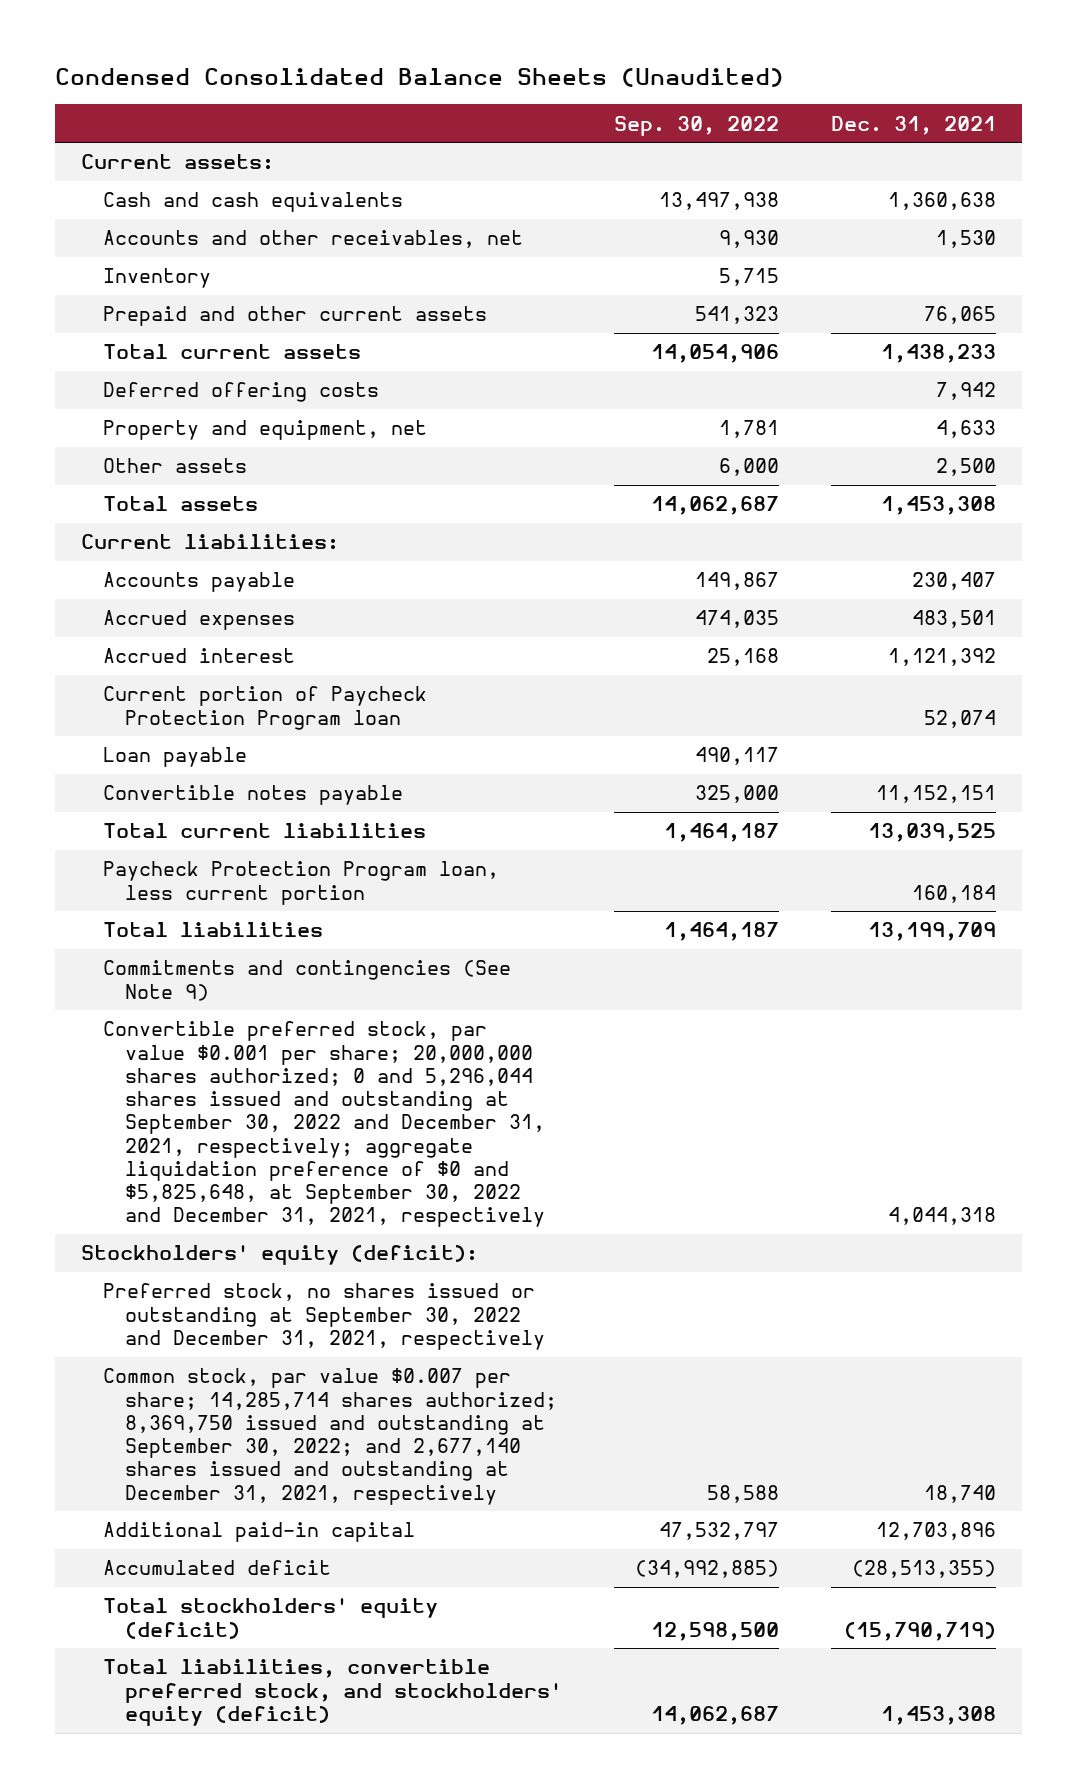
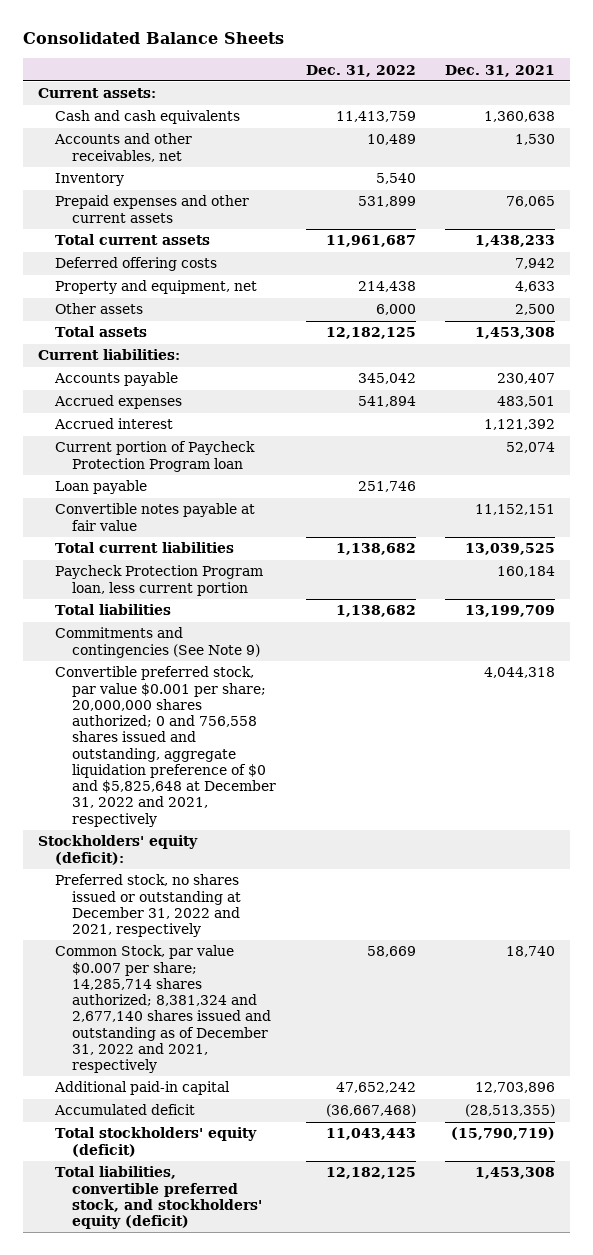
[54,67,784,87] Condensed Consolidated Balance Sheets (Unaudited) -> [23,32,285,45] Consolidated Balance Sheets
[614,115,780,136] Sep. 30, 2022 -> none
none -> [305,64,416,77] Dec. 31, 2022
[102,306,487,327] Prepaid and other current assets -> [55,195,250,223] Prepaid expenses and other current assets
[102,785,403,806] Convertible notes payable -> [55,503,256,531] Convertible notes payable at fair value
[102,1021,546,1228] Convertible preferred stock, par value $0.001 per share; 20,000,000 shares authorized; 0 and 5,296,044 shares issued and outstanding at September 30, 2022 and December 31, 2021, respectively; aggregate liquidation preference of $0 and $5,825,648, at September 30, 2022 and December 31, 2021, respectively -> [55,666,277,827] Convertible preferred stock, par value $0.001 per share; 20,000,000 shares authorized; 0 and 756,558 shares issued and outstanding, aggregate liquidation preference of $0 and $5,825,648 at December 31, 2022 and 2021, respectively
[102,1283,546,1350] Preferred stock, no shares issued or outstanding at September 30, 2022 and December 31, 2021, respectively -> [55,874,242,938] Preferred stock, no shares issued or outstanding at December 31, 2022 and 2021, respectively
[102,1368,558,1505] Common stock, par value $0.007 per share; 14,285,714 shares authorized; 8,369,750 issued and outstanding at September 30, 2022; and 2,677,140 shares issued and outstanding at December 31, 2021, respectively -> [55,945,272,1074] Common Stock, par value $0.007 per share; 14,285,714 shares authorized; 8,381,324 and 2,677,140 shares issued and outstanding as of December 31, 2022 and 2021, respectively

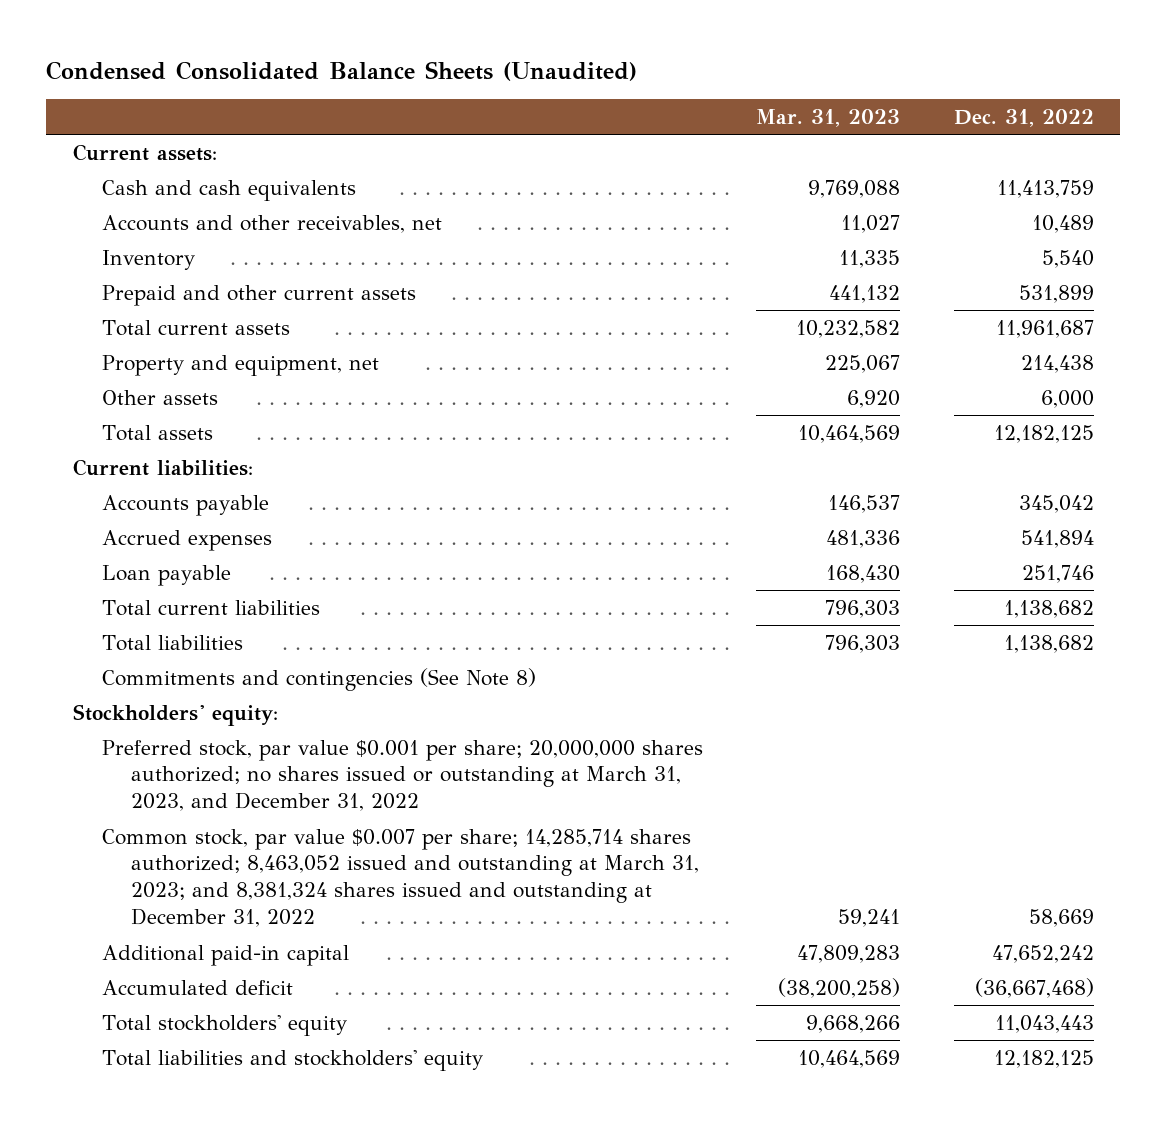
[23,32,285,45] Consolidated Balance Sheets -> [46,60,638,81] Condensed Consolidated Balance Sheets (Unaudited)
[445,64,556,77] Dec. 31, 2021 -> none
none -> [756,108,901,127] Mar. 31, 2023
[55,195,250,223] Prepaid expenses and other current assets -> [102,284,417,306] Prepaid and other current assets
[55,257,218,272] Deferred offering costs -> none
[54,418,174,430] Accrued interest -> none
[55,441,256,472] Current portion of Paycheck Protection Program loan -> none
[55,503,256,531] Convertible notes payable at fair value -> none
[55,565,264,596] Paycheck Protection Program loan, less current portion -> none
[55,666,277,827] Convertible preferred stock, par value $0.001 per share; 20,000,000 shares authorized; 0 and 756,558 shares issued and outstanding, aggregate liquidation preference of $0 and $5,825,648 at December 31, 2022 and 2021, respectively -> none
[55,627,261,658] Commitments and contingencies (See Note 9) -> [102,667,537,691] Commitments and contingencies (See Note 8)
[37,835,198,865] Stockholders' equity (deficit): -> [73,703,279,726] Stockholders' equity:
[55,874,242,938] Preferred stock, no shares issued or outstanding at December 31, 2022 and 2021, respectively -> [102,739,704,812] Preferred stock, par value $0.001 per share; 20,000,000 shares authorized; no shares issued or outstanding at March 31, 2023, and December 31, 2022
[55,945,272,1074] Common Stock, par value $0.007 per share; 14,285,714 shares authorized; 8,381,324 and 2,677,140 shares issued and outstanding as of December 31, 2022 and 2021, respectively -> [102,828,700,928] Common stock, par value $0.007 per share; 14,285,714 shares authorized; 8,463,052 issued and outstanding at March 31, 2023; and 8,381,324 shares issued and outstanding at December 31, 2022
[55,1127,258,1157] Total stockholders' equity (deficit) -> [102,1014,348,1036] Total stockholders' equity
[55,1166,263,1230] Total liabilities, convertible preferred stock, and stockholders' equity (deficit) -> [102,1049,484,1071] Total liabilities and stockholders' equity

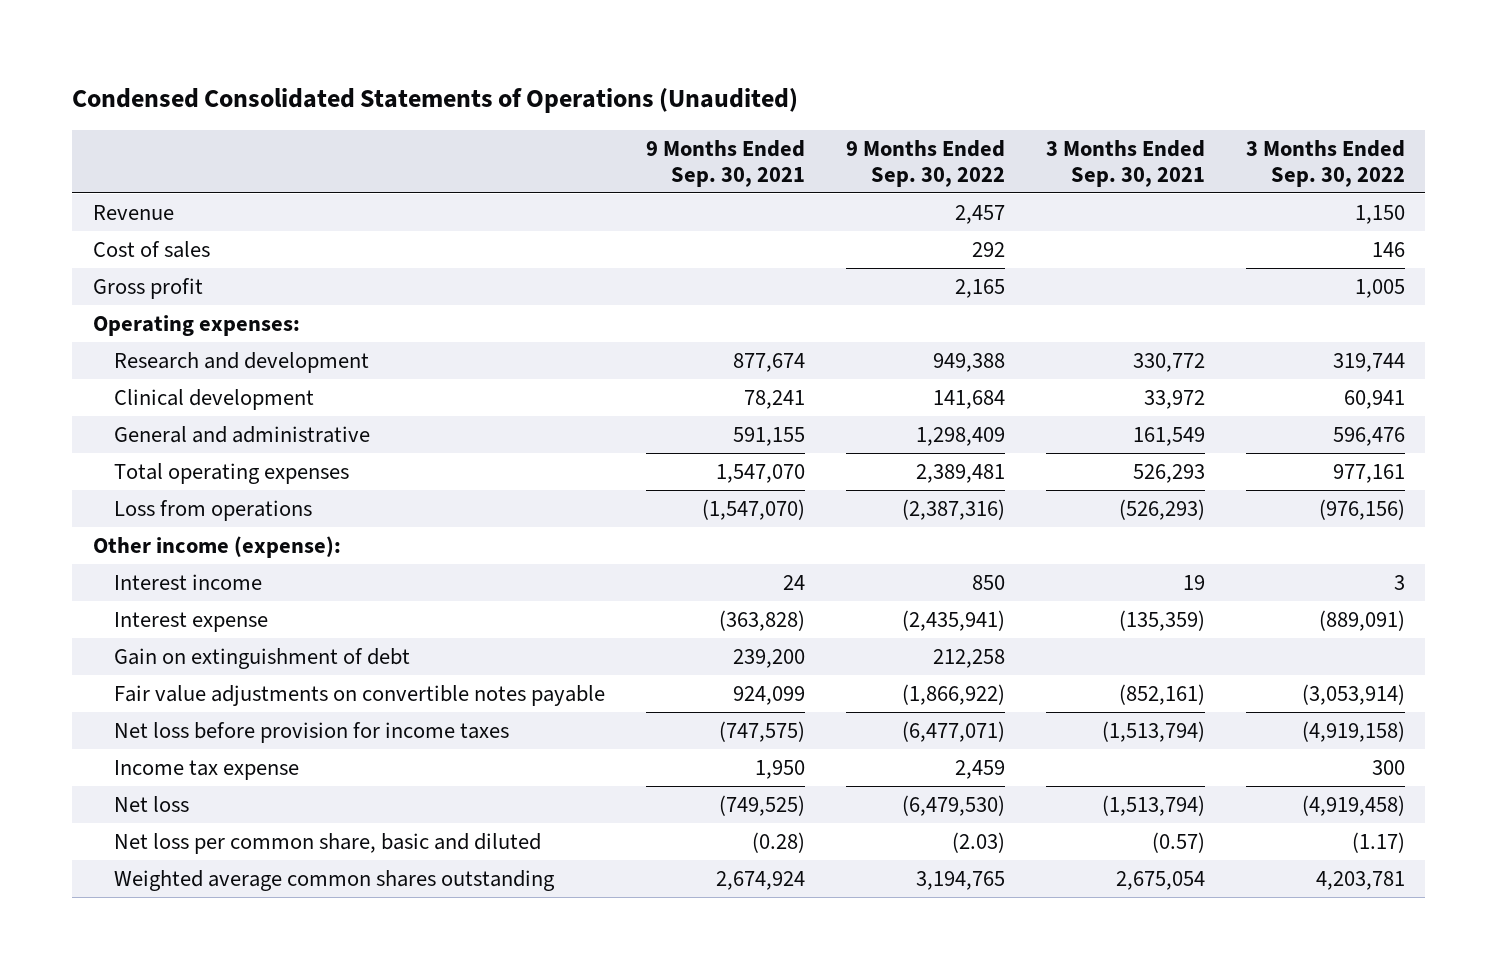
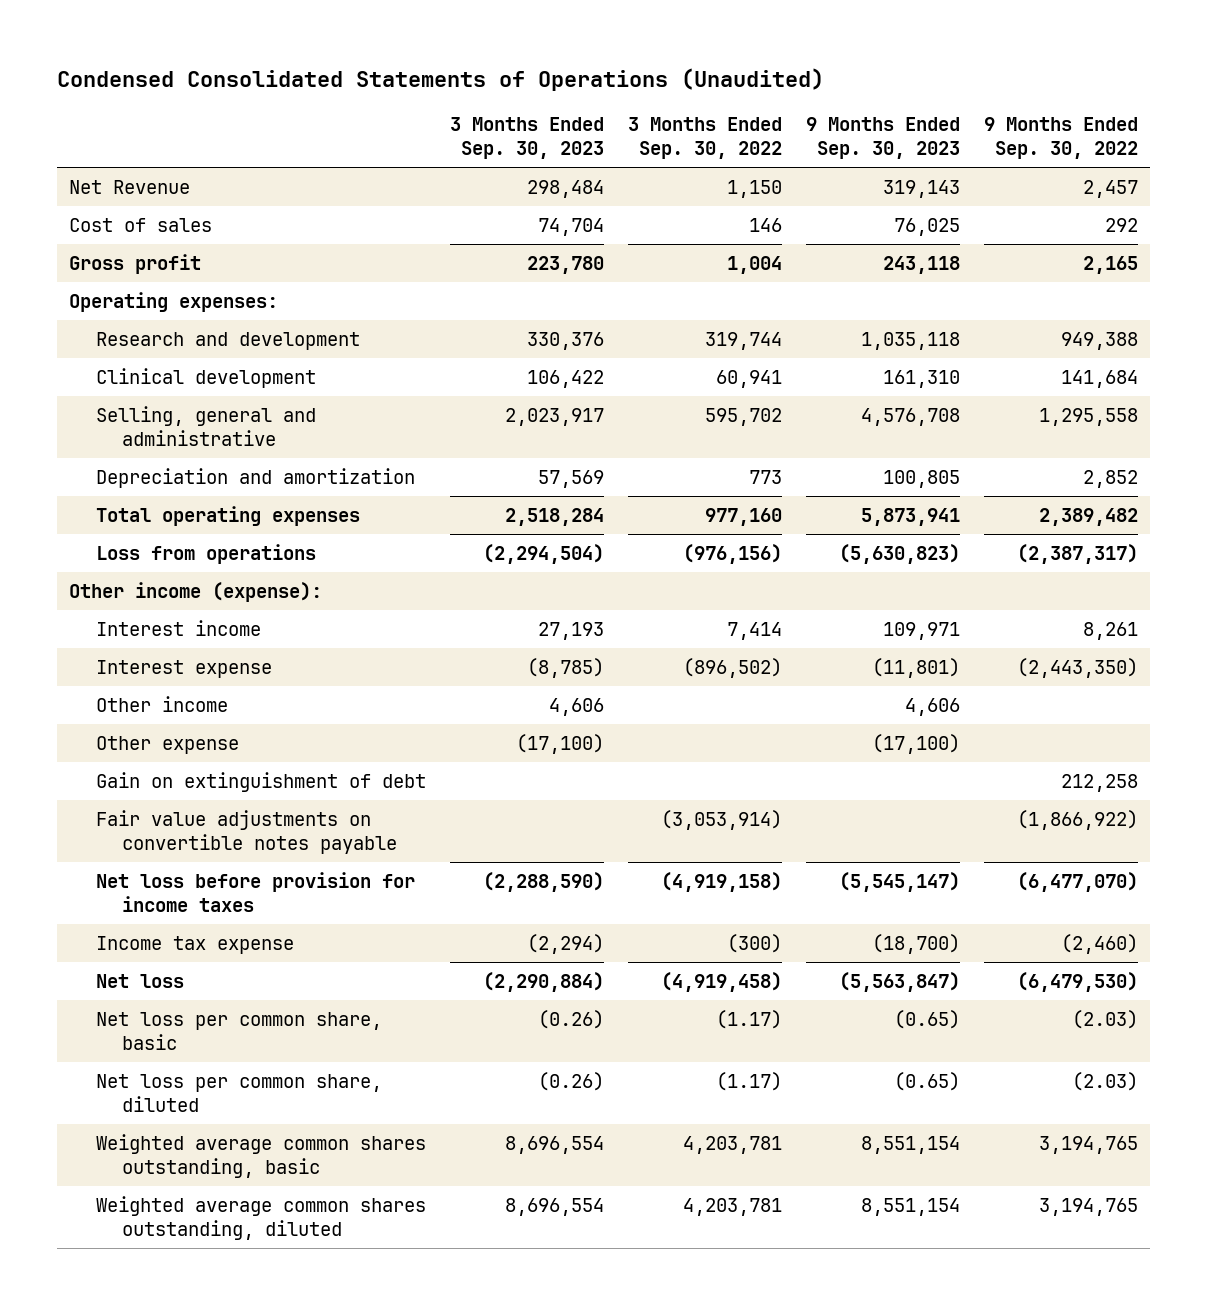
[645,139,805,187] 9 Months Ended Sep. 30, 2021 -> none
[1045,139,1205,187] 3 Months Ended Sep. 30, 2021 -> none
none -> [449,117,604,160] 3 Months Ended Sep. 30, 2023
none -> [805,117,960,160] 9 Months Ended Sep. 30, 2023
[92,205,174,221] Revenue -> [69,179,191,194] Net Revenue
[1354,279,1405,299] 1,005 -> [726,255,782,274] 1,004
[113,426,370,444] General and administrative -> [95,405,316,446] Selling, general and administrative
[915,427,1005,447] 1,298,409 -> [1038,407,1138,426] 1,295,558
[1332,427,1405,447] 596,476 -> [704,407,782,426] 595,702
none -> [95,467,415,488] Depreciation and amortization
[915,464,1005,484] 2,389,481 -> [1038,507,1138,526] 2,389,482
[1332,464,1405,484] 977,161 -> [704,507,782,526] 977,160
[901,499,1005,521] (2,387,316) -> [1016,543,1138,564] (2,387,317)
[971,575,1005,591] 850 -> [1082,621,1138,640] 8,261
[1393,575,1405,591] 3 -> [726,621,782,640] 7,414
[901,610,1005,632] (2,435,941) -> [1016,657,1138,678] (2,443,350)
[1318,610,1405,632] (889,091) -> [682,657,782,678] (896,502)
none -> [95,695,228,712] Other income
none -> [95,735,239,754] Other expense
[901,721,1005,743] (6,477,071) -> [1016,871,1138,892] (6,477,070)
[954,760,1005,780] 2,459 -> [1060,933,1138,954] (2,460)
[1371,760,1405,776] 300 -> [726,933,782,953] (300)
[113,833,541,855] Net loss per common share, basic and diluted -> [95,1011,382,1050] Net loss per common share, basic
none -> [95,1073,382,1112] Net loss per common share, diluted
[113,870,555,892] Weighted average common shares outstanding -> [95,1133,426,1178] Weighted average common shares outstanding, basic
none -> [95,1195,426,1240] Weighted average common shares outstanding, diluted

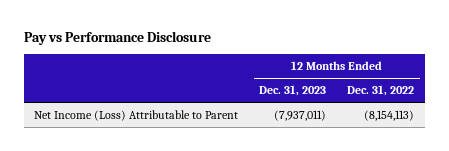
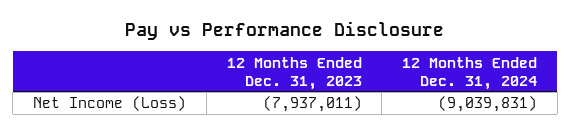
[347,85,415,97] Dec. 31, 2022 -> none
none -> [402,56,538,90] 12 Months Ended Dec. 31, 2024
[34,110,239,122] Net Income (Loss) Attributable to Parent -> [32,96,186,112] Net Income (Loss)

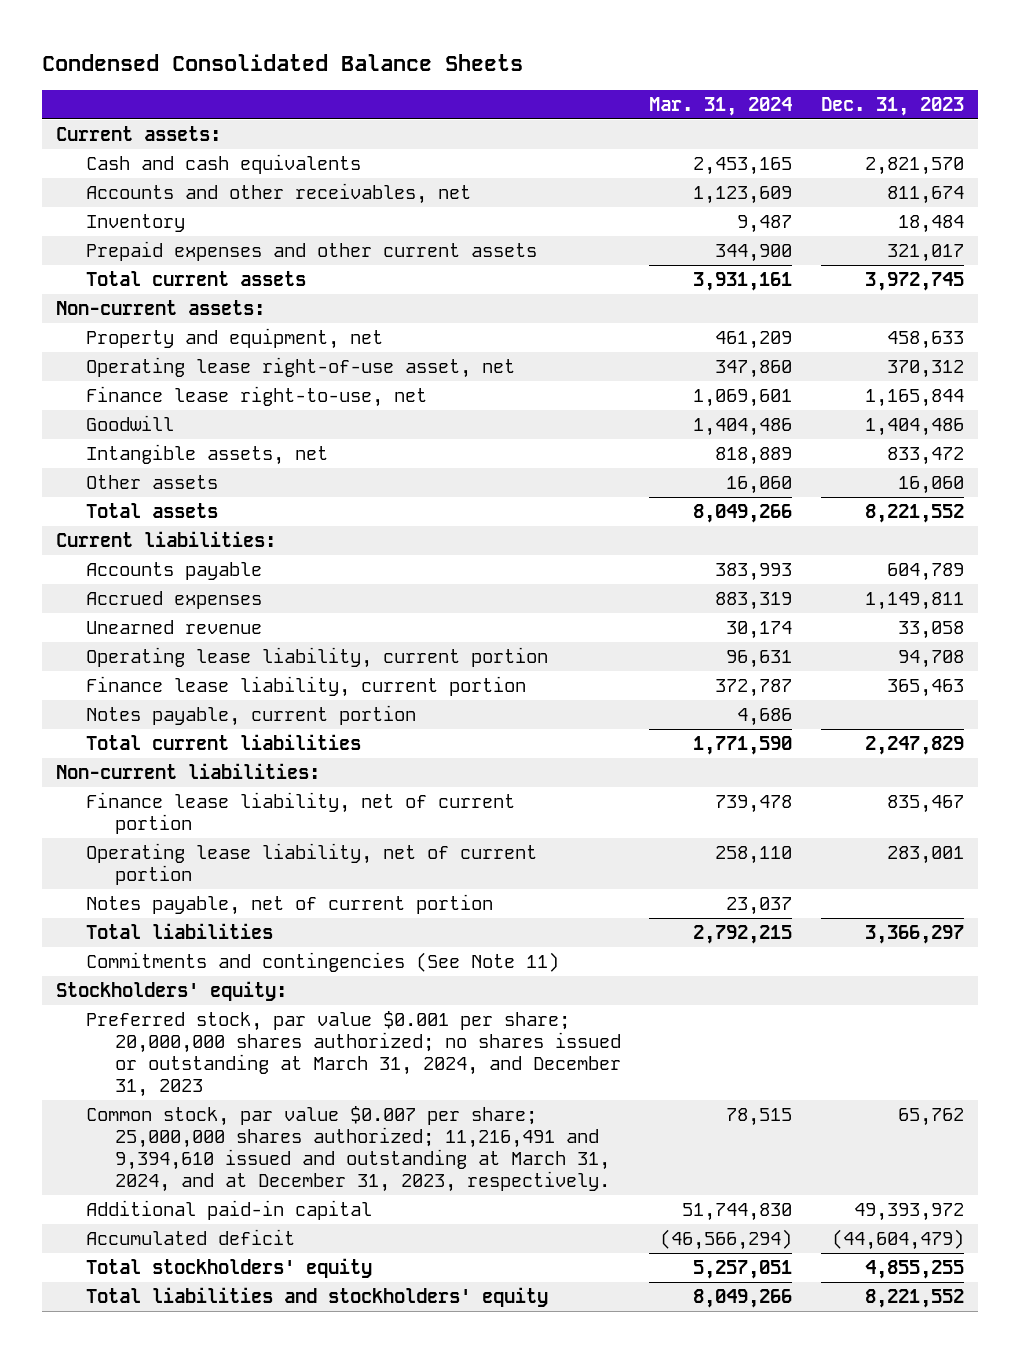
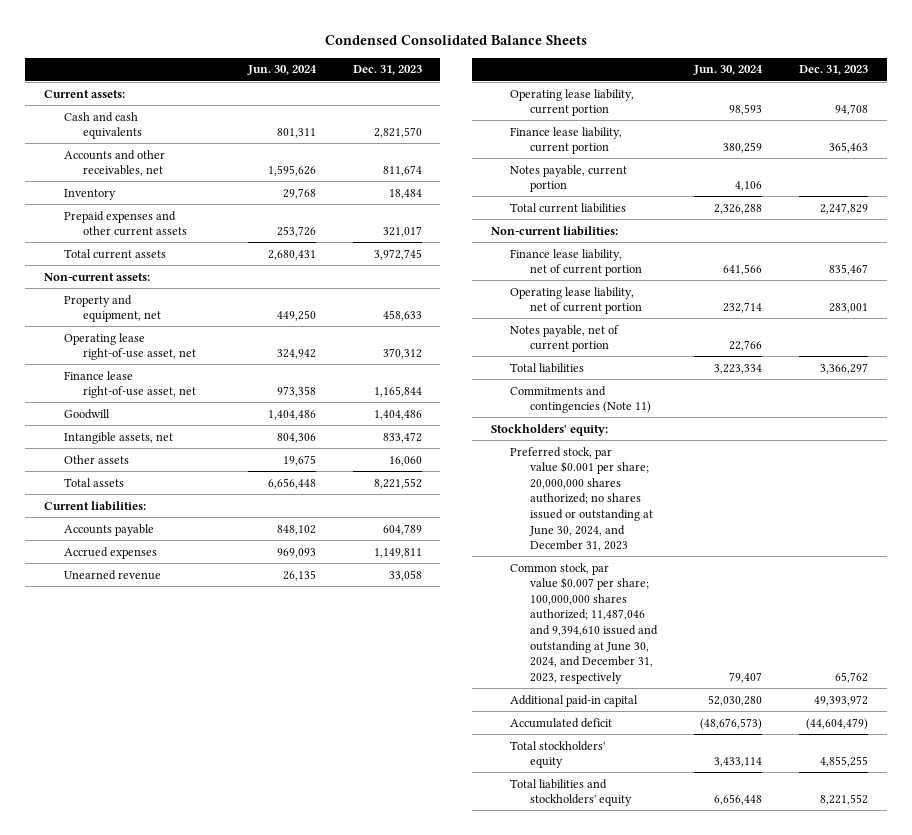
[649,96,793,116] Mar. 31, 2024 -> none
none -> [246,65,317,76] Jun. 30, 2024
[85,385,427,407] Finance lease right-to-use, net -> [63,370,197,399] Finance lease right-of-use asset, net
[85,951,559,972] Commitments and contingencies (See Note 11) -> [510,385,652,414] Commitments and contingencies (Note 11)
[85,1010,622,1097] Preferred stock, par value $0.001 per share; 20,000,000 shares authorized; no shares issued or outstanding at March 31, 2024, and December 31, 2023 -> [510,446,654,552] Preferred stock, par value $0.001 per share; 20,000,000 shares authorized; no shares issued or outstanding at June 30, 2024, and December 31, 2023
[85,1105,611,1192] Common stock, par value $0.007 per share; 25,000,000 shares authorized; 11,216,491 and 9,394,610 issued and outstanding at March 31, 2024, and at December 31, 2023, respectively. -> [510,562,659,684] Common stock, par value $0.007 per share; 100,000,000 shares authorized; 11,487,046 and 9,394,610 issued and outstanding at June 30, 2024, and December 31, 2023, respectively

